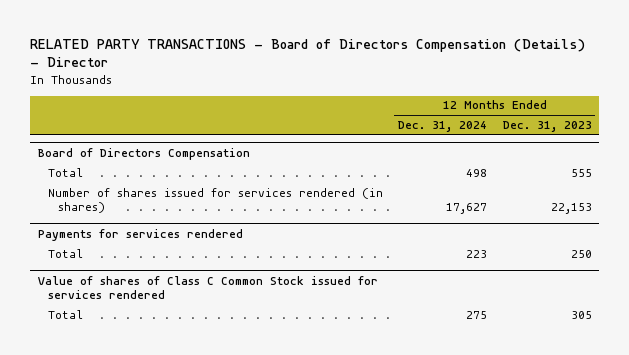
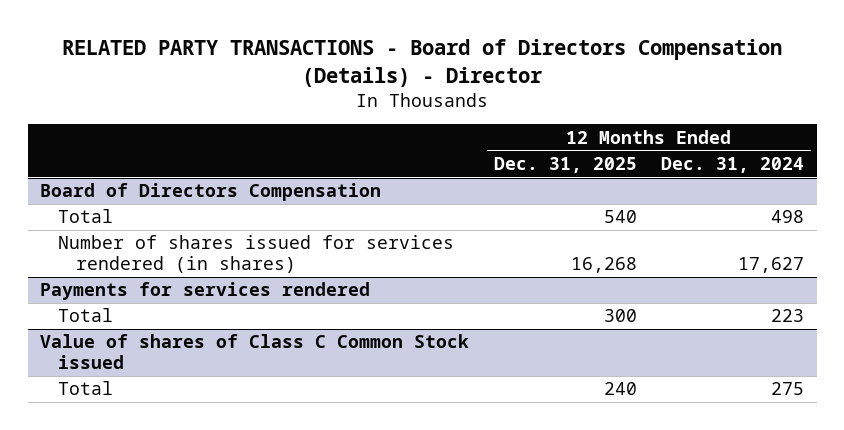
[502,120,592,132] Dec. 31, 2023 -> none
none -> [493,157,637,174] Dec. 31, 2025
[37,275,378,299] Value of shares of Class C Common Stock issued for services rendered -> [39,334,469,370] Value of shares of Class C Common Stock issued

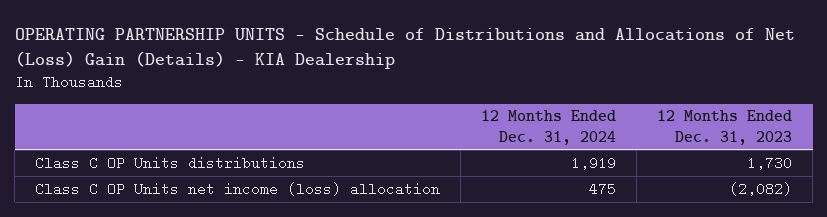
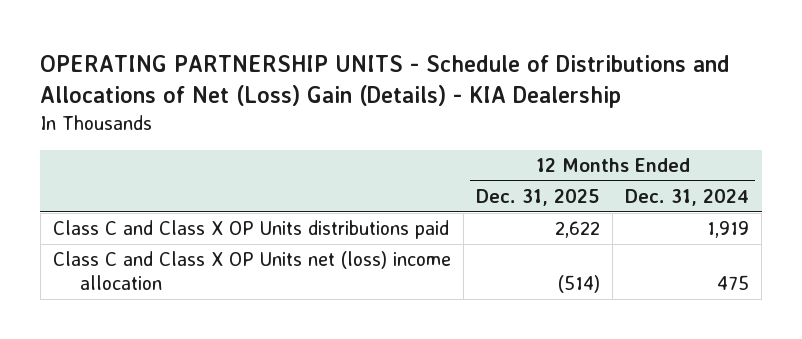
[657,110,793,145] 12 Months Ended Dec. 31, 2023 -> none
none -> [476,189,601,207] Dec. 31, 2025
[35,155,306,170] Class C OP Units distributions -> [52,220,449,240] Class C and Class X OP Units distributions paid
[35,181,441,196] Class C OP Units net income (loss) allocation -> [52,251,451,291] Class C and Class X OP Units net (loss) income allocation

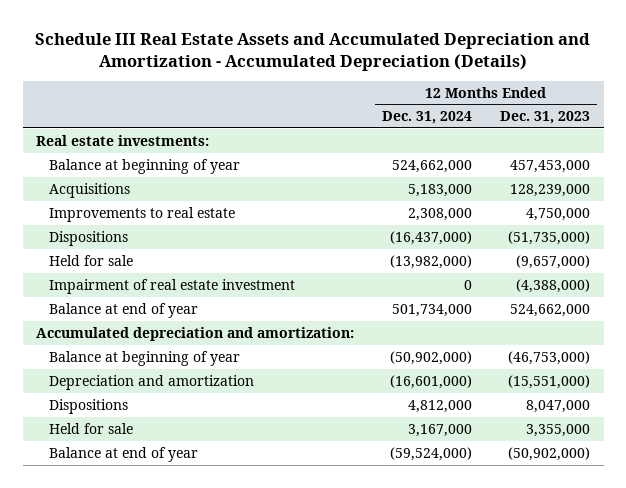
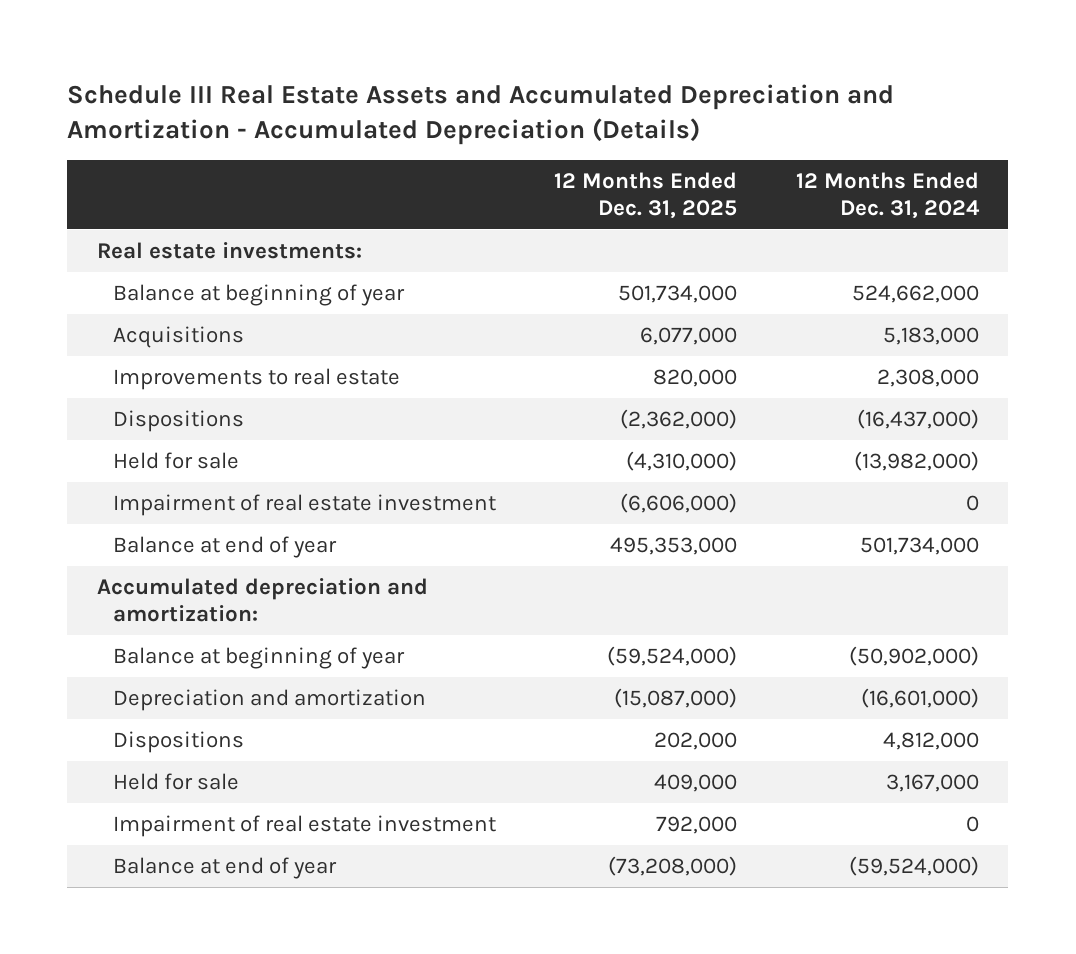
[499,111,590,125] Dec. 31, 2023 -> none
none -> [554,172,738,220] 12 Months Ended Dec. 31, 2025
none -> [112,815,496,838] Impairment of real estate investment

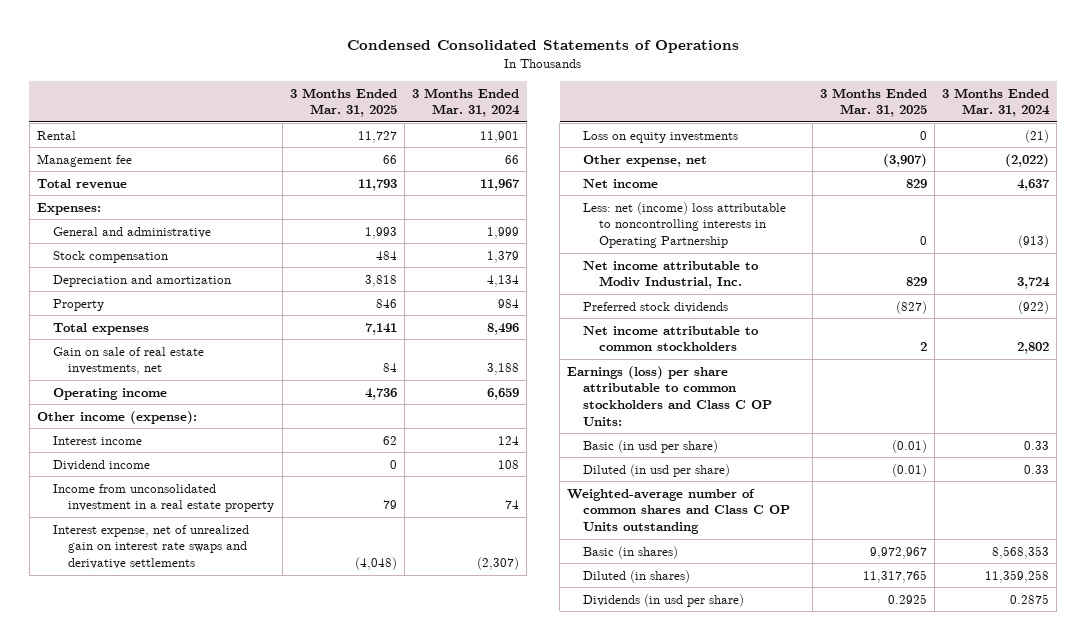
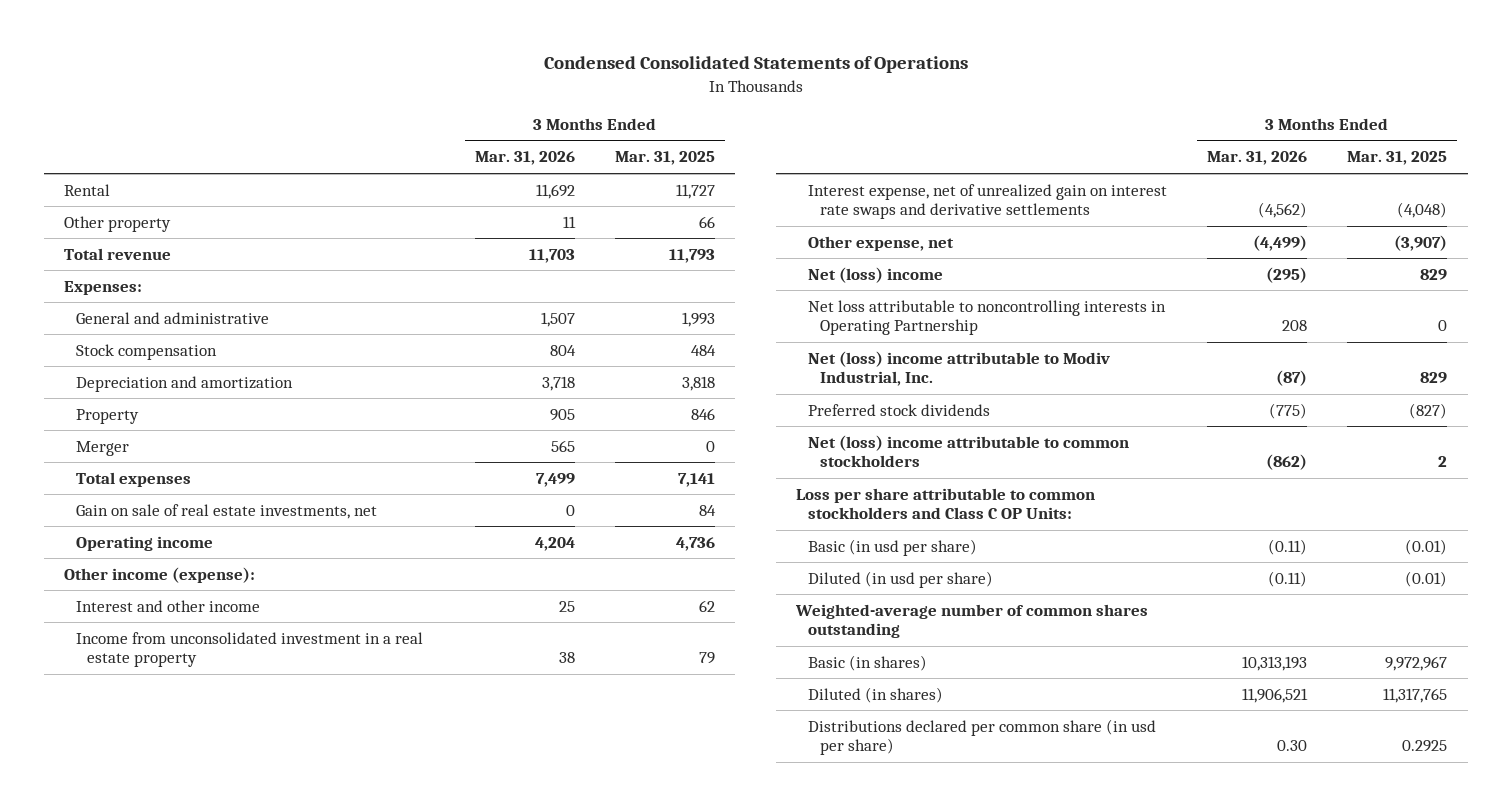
[411,87,520,118] 3 Months Ended Mar. 31, 2024 -> none
none -> [474,151,575,166] Mar. 31, 2026
[37,153,133,167] Management fee -> none
none -> [64,215,172,232] Other property
none -> [75,440,129,456] Merger
[52,459,150,471] Dividend income -> none
[52,435,142,445] Interest income -> [75,599,260,612] Interest and other income
[582,130,738,143] Loss on equity investments -> none
[582,178,658,188] Net income -> [807,266,943,283] Net (loss) income
[582,201,786,249] Less: net (income) loss attributable to noncontrolling interests in Operating Partnership -> [807,299,1166,336] Net loss attributable to noncontrolling interests in Operating Partnership
[582,260,759,290] Net income attributable to Modiv Industrial, Inc. -> [807,350,1110,387] Net (loss) income attributable to Modiv Industrial, Inc.
[582,325,759,352] Net income attributable to common stockholders -> [807,434,1129,468] Net (loss) income attributable to common stockholders
[567,365,772,426] Earnings (loss) per share attributable to common stockholders and Class C OP Units: -> [796,487,1096,520] Loss per share attributable to common stockholders and Class C OP Units:
[567,488,790,535] Weighted-average number of common shares and Class C OP Units outstanding -> [795,603,1149,639] Weighted-average number of common shares outstanding
[582,593,744,607] Dividends (in usd per share) -> [807,718,1156,756] Distributions declared per common share (in usd per share)

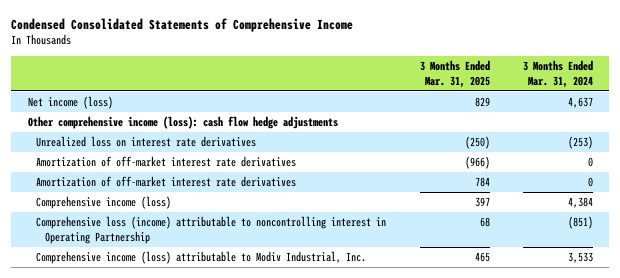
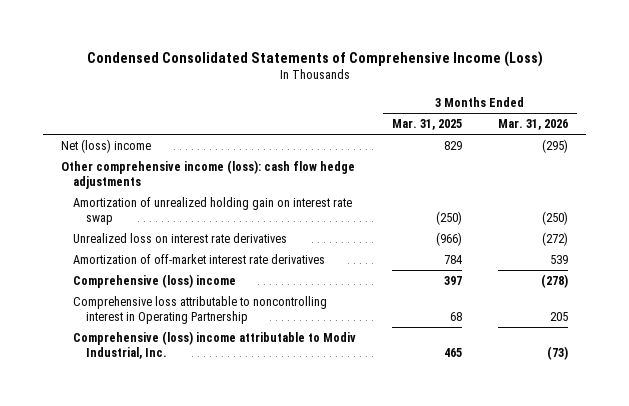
[11,17,354,32] Condensed Consolidated Statements of Comprehensive Income -> [86,50,543,67] Condensed Consolidated Statements of Comprehensive Income (Loss)
[522,59,593,88] 3 Months Ended Mar. 31, 2024 -> none
none -> [498,119,569,131] Mar. 31, 2026
[27,96,113,110] Net income (loss) -> [61,139,152,154] Net (loss) income
[36,156,297,168] Amortization of off-market interest rate derivatives -> none
none -> [73,197,353,225] Amortization of unrealized holding gain on interest rate swap
[464,136,490,150] (250) -> [436,232,463,247] (966)
[36,196,172,210] Comprehensive income (loss) -> [73,274,237,289] Comprehensive (loss) income
[36,216,387,244] Comprehensive loss (income) attributable to noncontrolling interest in Operating Partnership -> [73,296,328,324] Comprehensive loss attributable to noncontrolling interest in Operating Partnership
[36,251,367,265] Comprehensive income (loss) attributable to Modiv Industrial, Inc. -> [73,331,357,359] Comprehensive (loss) income attributable to Modiv Industrial, Inc.

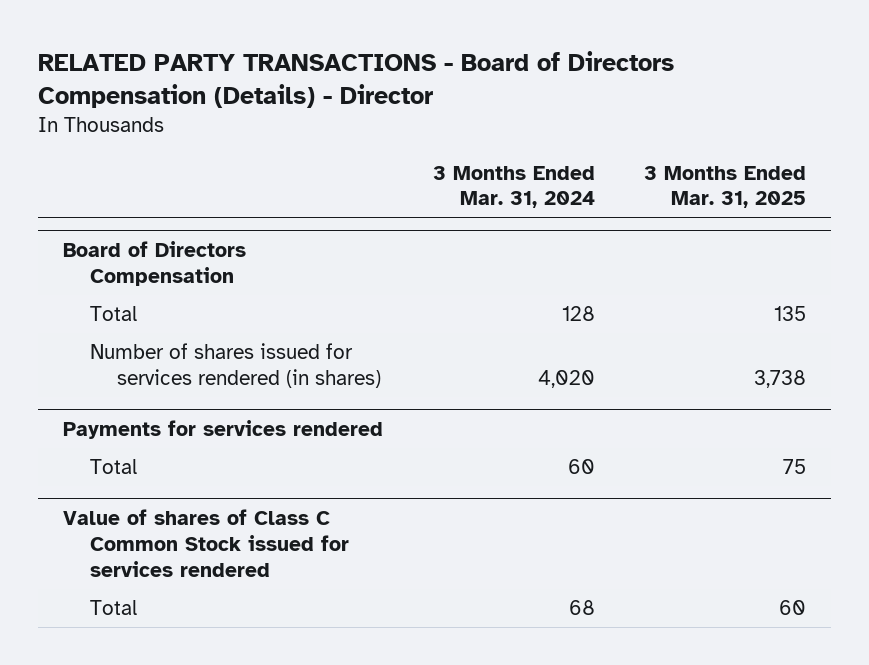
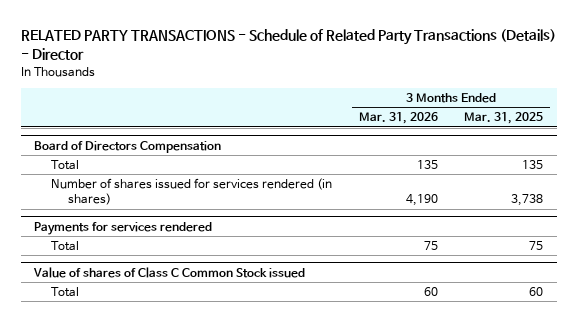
[38,51,675,108] RELATED PARTY TRANSACTIONS - Board of Directors Compensation (Details) - Director -> [21,29,557,61] RELATED PARTY TRANSACTIONS - Schedule of Related Party Transactions (Details) - Director
[432,165,595,209] 3 Months Ended Mar. 31, 2024 -> none
none -> [358,112,438,125] Mar. 31, 2026
[63,509,350,578] Value of shares of Class C Common Stock issued for services rendered -> [33,266,306,278] Value of shares of Class C Common Stock issued

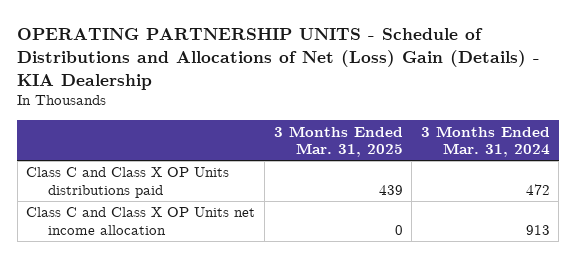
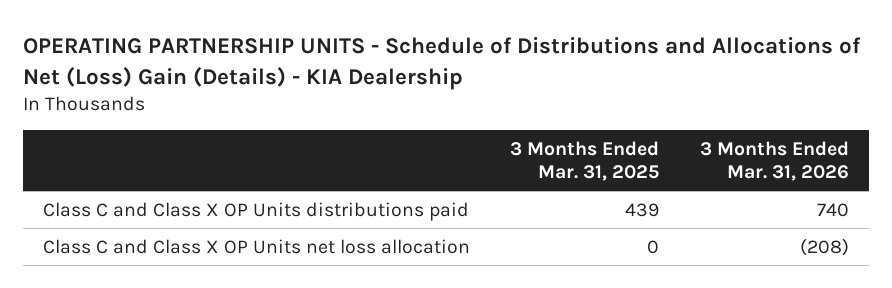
[420,125,550,157] 3 Months Ended Mar. 31, 2024 -> none
none -> [699,140,849,182] 3 Months Ended Mar. 31, 2026
[26,207,256,235] Class C and Class X OP Units net income allocation -> [42,238,470,254] Class C and Class X OP Units net loss allocation

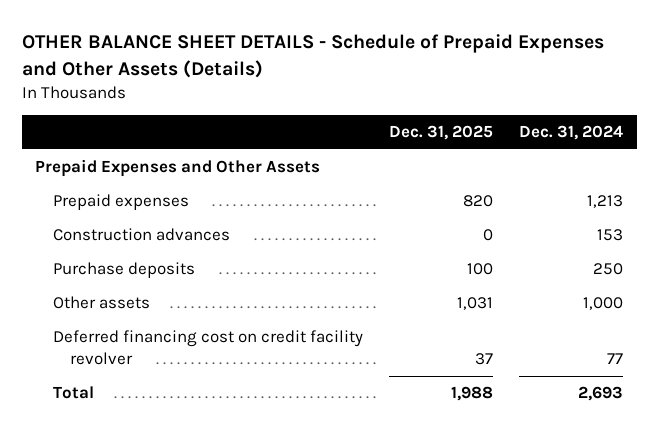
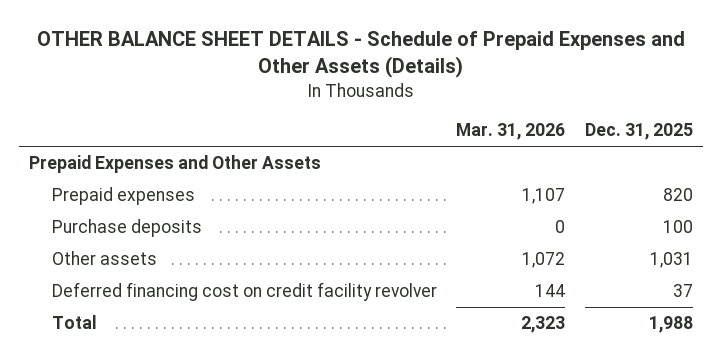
[519,125,624,141] Dec. 31, 2024 -> none
none -> [456,123,566,141] Mar. 31, 2026
[52,228,230,242] Construction advances -> none

